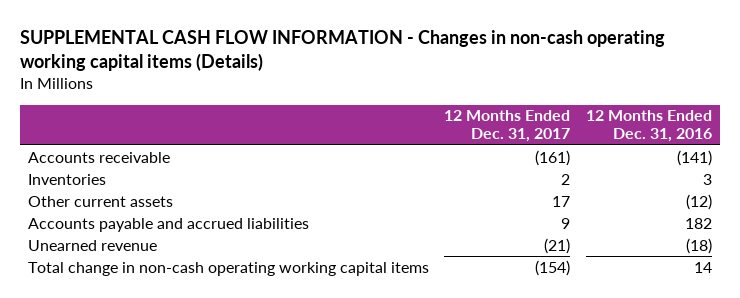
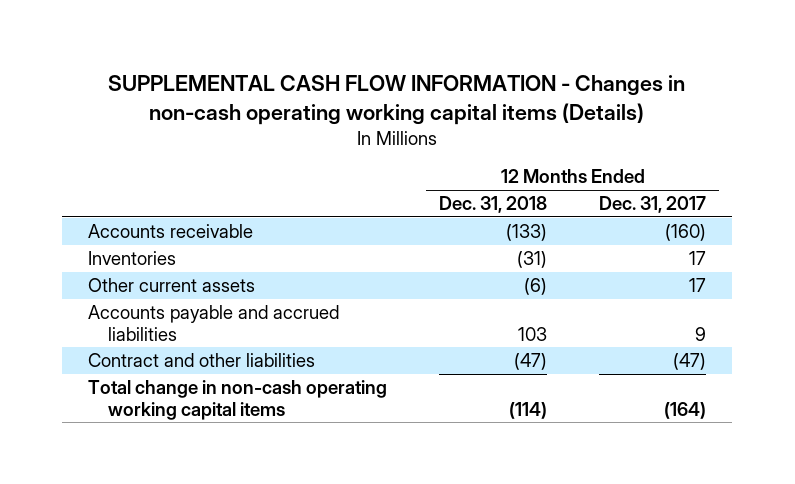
[586,110,713,143] 12 Months Ended Dec. 31, 2016 -> none
none -> [439,196,548,214] Dec. 31, 2018
[535,149,571,166] (161) -> [665,224,707,242] (160)
[561,173,571,185] 2 -> [689,251,707,266] 17
[27,239,157,251] Unearned revenue -> none
none -> [88,353,316,368] Contract and other liabilities
[535,259,571,276] (154) -> [664,401,707,419] (164)

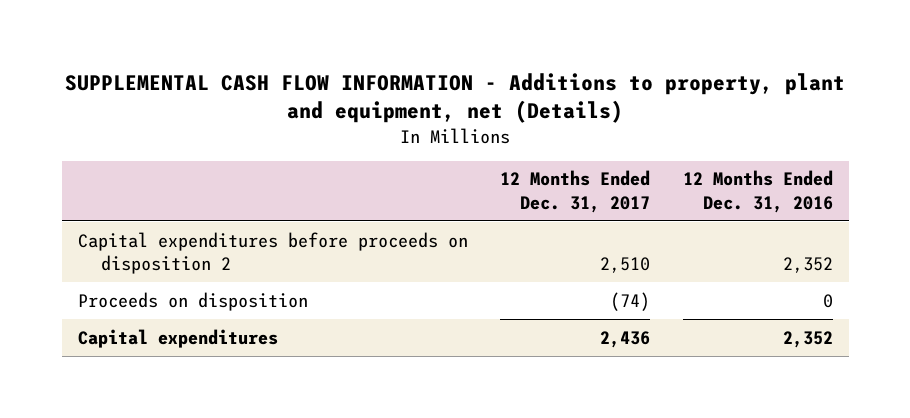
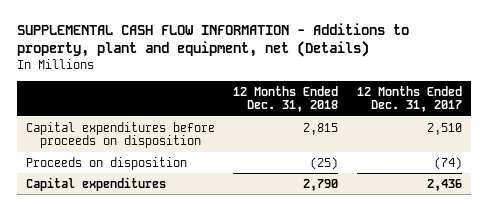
[682,170,833,213] 12 Months Ended Dec. 31, 2016 -> none
none -> [233,85,339,113] 12 Months Ended Dec. 31, 2018
[77,231,468,275] Capital expenditures before proceeds on disposition 2 -> [25,121,215,149] Capital expenditures before proceeds on disposition

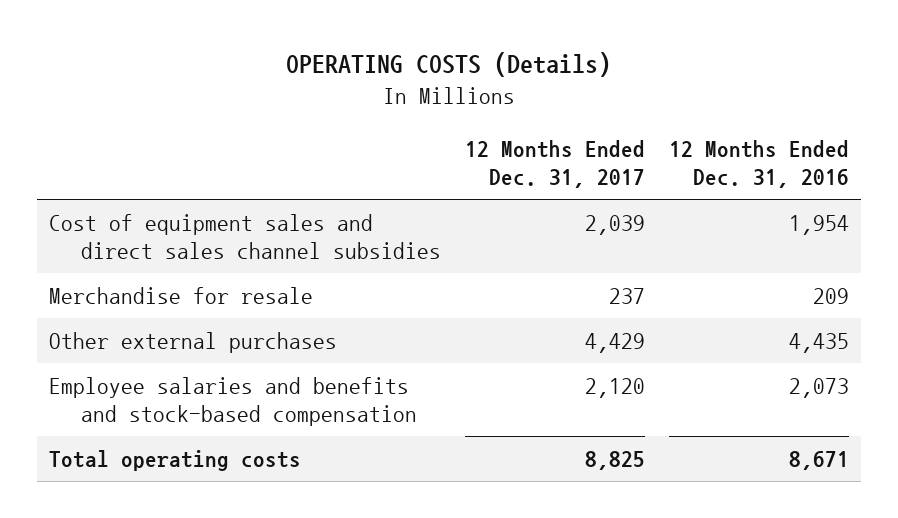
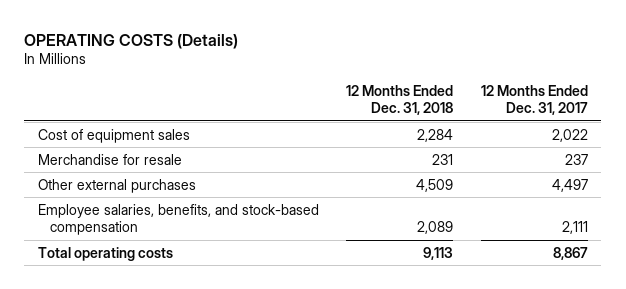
[669,139,850,189] 12 Months Ended Dec. 31, 2016 -> none
none -> [346,84,454,116] 12 Months Ended Dec. 31, 2018
[48,213,442,260] Cost of equipment sales and direct sales channel subsidies -> [37,128,190,143] Cost of equipment sales
[585,214,646,235] 2,039 -> [551,128,588,142] 2,022
[585,332,646,353] 4,429 -> [551,178,588,192] 4,497
[48,376,418,427] Employee salaries and benefits and stock-based compensation -> [37,203,319,236] Employee salaries, benefits, and stock-based compensation
[585,377,646,398] 2,120 -> [561,221,588,235] 2,111
[585,450,646,470] 8,825 -> [552,246,588,260] 8,867

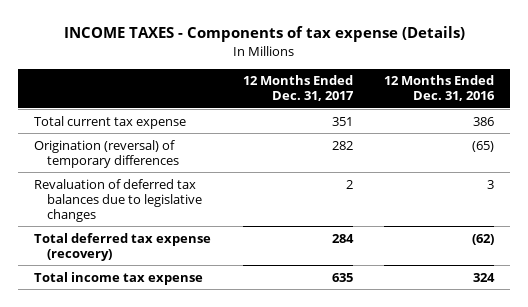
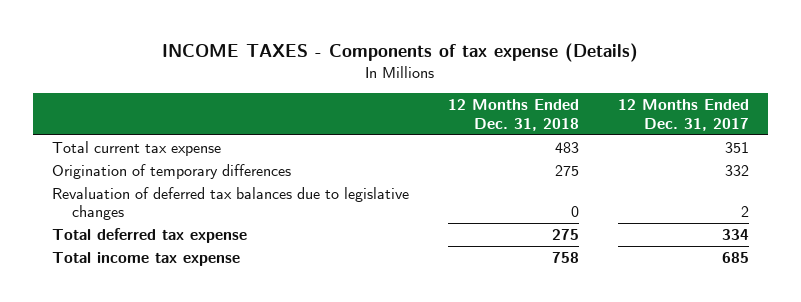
[384,75,496,102] 12 Months Ended Dec. 31, 2016 -> none
none -> [447,99,579,131] 12 Months Ended Dec. 31, 2018
[33,139,180,168] Origination (reversal) of temporary differences -> [51,163,291,179] Origination of temporary differences
[331,140,353,150] 282 -> [724,164,749,176] 332
[33,232,211,261] Total deferred tax expense (recovery) -> [51,227,247,243] Total deferred tax expense
[331,233,354,243] 284 -> [721,228,749,240] 334
[331,272,353,282] 635 -> [721,251,749,263] 685

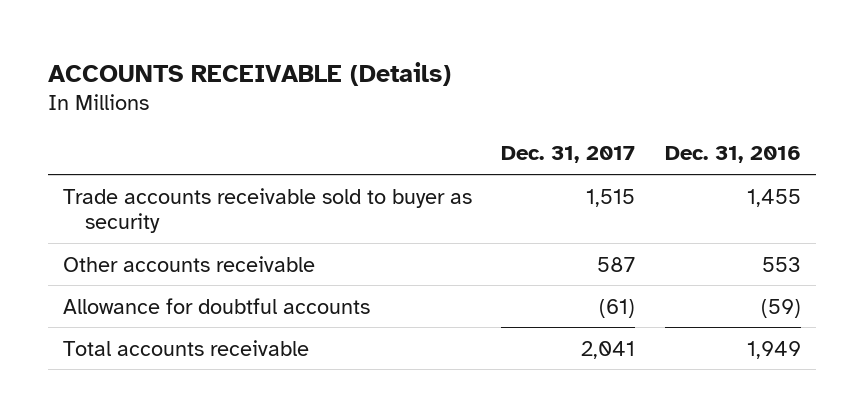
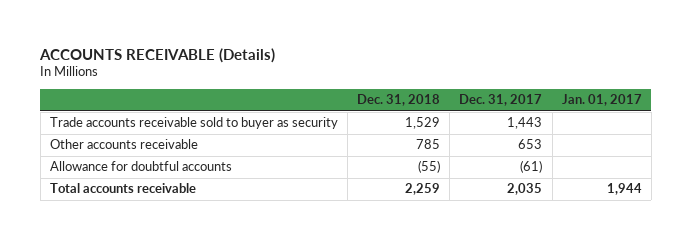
[664,146,801,164] Dec. 31, 2016 -> none
none -> [357,94,441,107] Dec. 31, 2018
none -> [561,94,642,107] Jan. 01, 2017
[586,188,636,207] 1,515 -> [507,117,543,130] 1,443
[597,256,636,272] 587 -> [518,139,543,150] 653
[581,340,636,359] 2,041 -> [507,183,543,196] 2,035

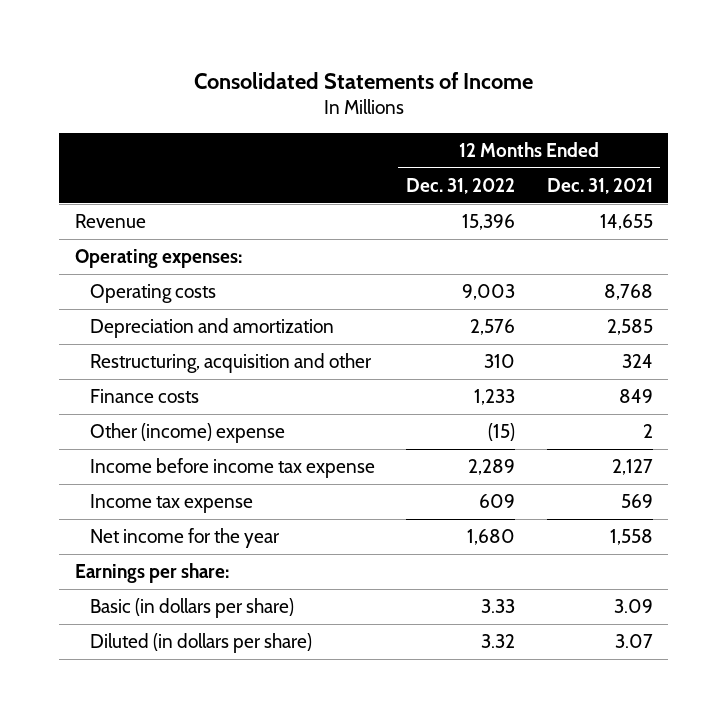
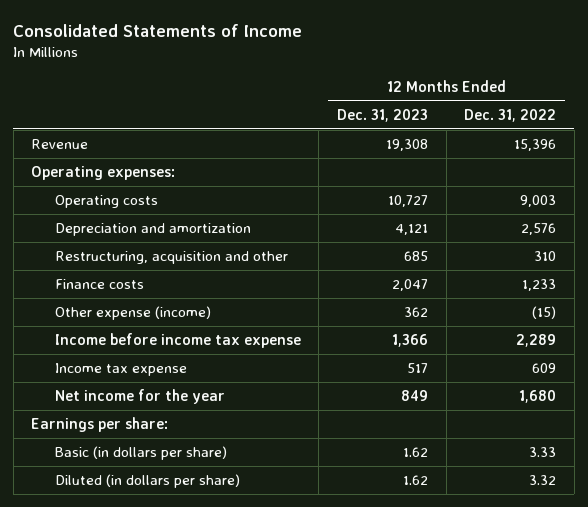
[546,177,653,194] Dec. 31, 2021 -> none
none -> [337,108,429,122] Dec. 31, 2023
[89,422,285,443] Other (income) expense -> [54,306,211,321] Other expense (income)

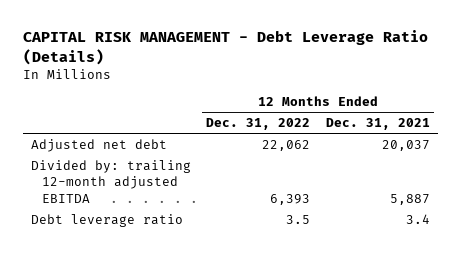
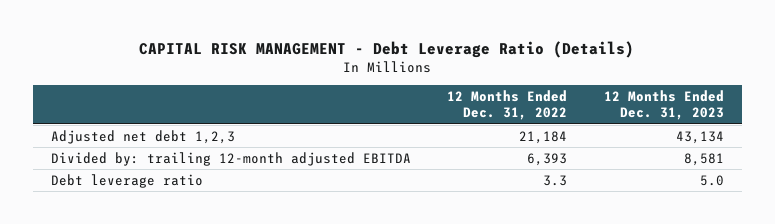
[325,118,430,131] Dec. 31, 2021 -> none
none -> [603,89,724,121] 12 Months Ended Dec. 31, 2023
[30,138,167,152] Adjusted net debt -> [51,129,236,144] Adjusted net debt 1,2,3
[262,139,311,151] 22,062 -> [519,130,568,144] 21,184
[286,214,311,224] 3.5 -> [543,174,568,186] 3.3

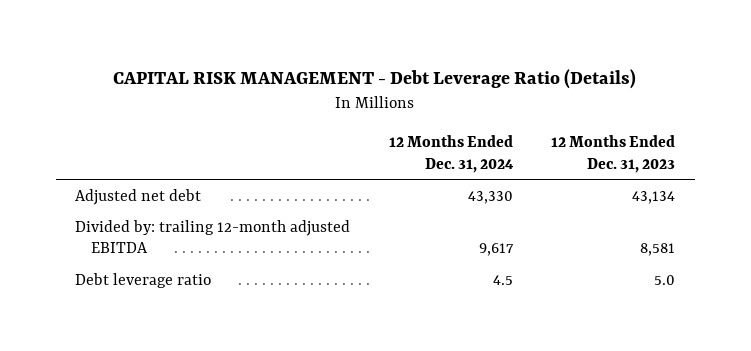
[447,89,568,121] 12 Months Ended Dec. 31, 2022 -> none
none -> [388,135,514,173] 12 Months Ended Dec. 31, 2024
[51,129,236,144] Adjusted net debt 1,2,3 -> [75,188,202,205] Adjusted net debt

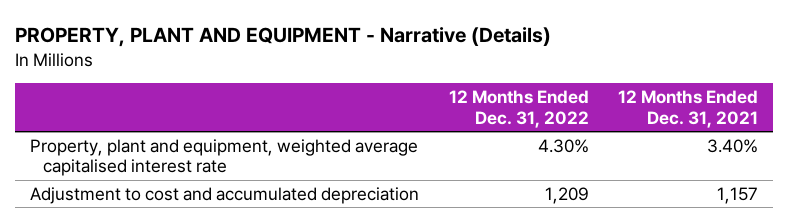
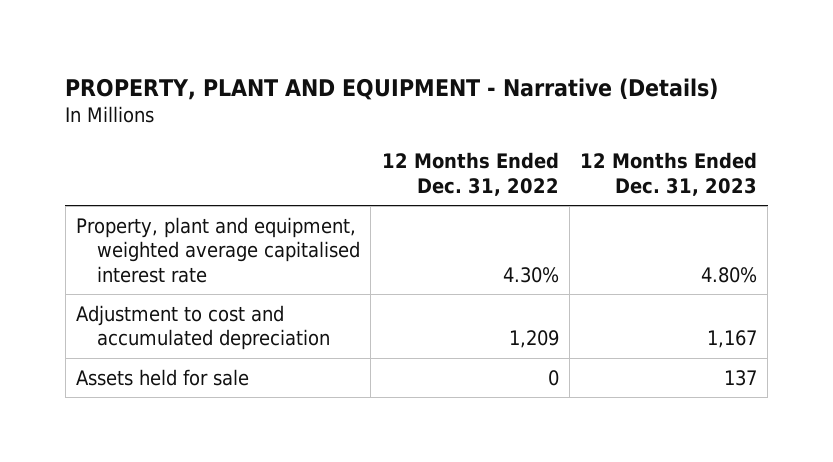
[618,90,759,128] 12 Months Ended Dec. 31, 2021 -> none
none -> [580,152,758,197] 12 Months Ended Dec. 31, 2023
none -> [75,368,249,386] Assets held for sale

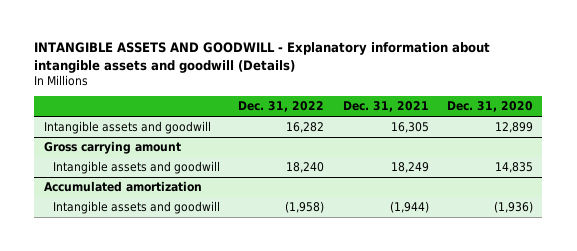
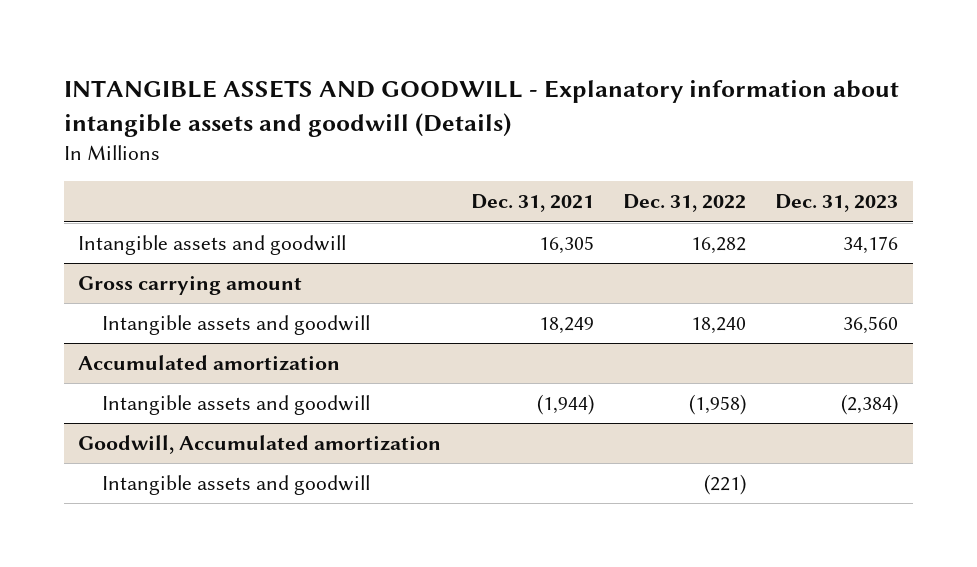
[447,101,534,113] Dec. 31, 2020 -> none
none -> [775,194,899,213] Dec. 31, 2023
none -> [78,435,442,455] Goodwill, Accumulated amortization
none -> [101,475,370,496] Intangible assets and goodwill

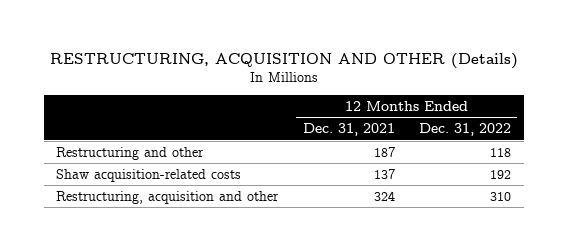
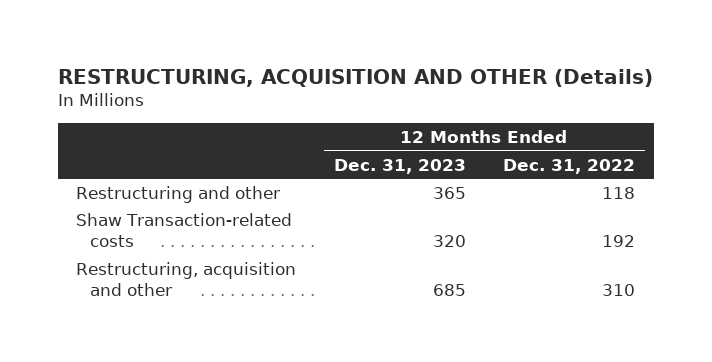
[302,123,395,137] Dec. 31, 2021 -> none
none -> [333,158,466,174] Dec. 31, 2023
[55,168,241,182] Shaw acquisition-related costs -> [76,212,293,248] Shaw Transaction-related costs

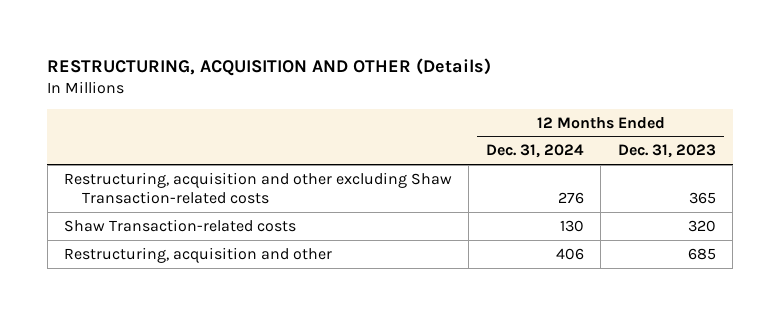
[503,158,636,174] Dec. 31, 2022 -> none
none -> [485,144,584,159] Dec. 31, 2024
[76,185,281,203] Restructuring and other -> [63,171,452,204] Restructuring, acquisition and other excluding Shaw Transaction-related costs

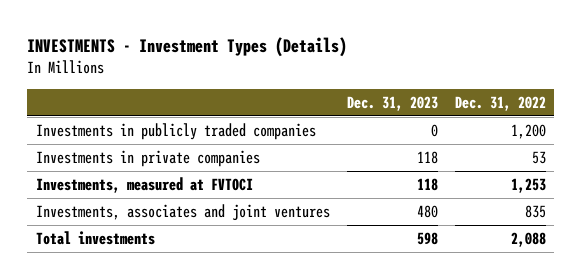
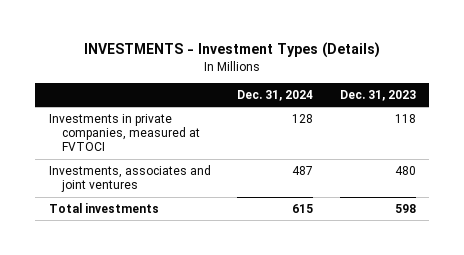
[454,96,546,112] Dec. 31, 2022 -> none
none -> [237,89,314,101] Dec. 31, 2024
[35,122,316,140] Investments in publicly traded companies -> none
[35,149,260,167] Investments in private companies -> none
[35,176,253,193] Investments, measured at FVTOCI -> [48,114,200,152] Investments in private companies, measured at FVTOCI

